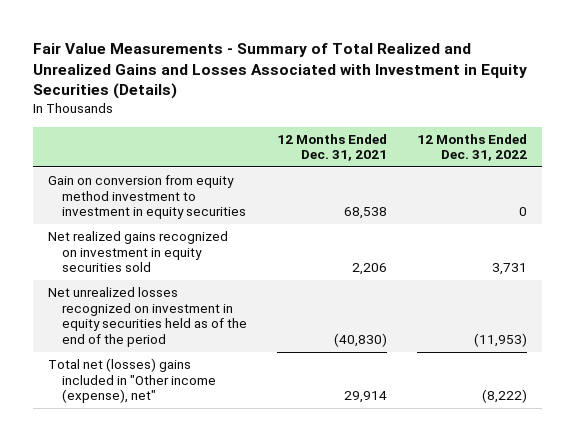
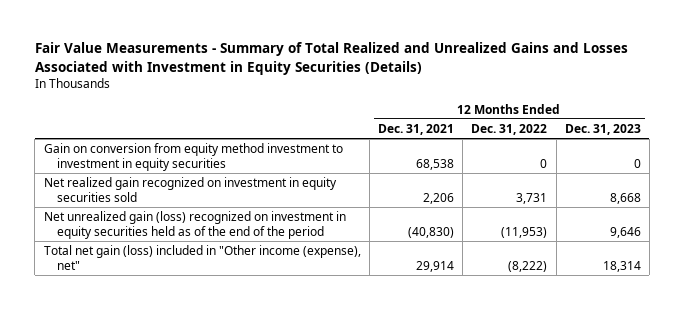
none -> [564,123,641,135] Dec. 31, 2023
[48,231,229,273] Net realized gains recognized on investment in equity securities sold -> [43,176,337,202] Net realized gain recognized on investment in equity securities sold
[48,287,247,347] Net unrealized losses recognized on investment in equity securities held as of the end of the period -> [43,210,346,239] Net unrealized gain (loss) recognized on investment in equity securities held as of the end of the period
[48,358,216,404] Total net (losses) gains included in "Other income (expense), net" -> [43,244,361,270] Total net gain (loss) included in "Other income (expense), net"

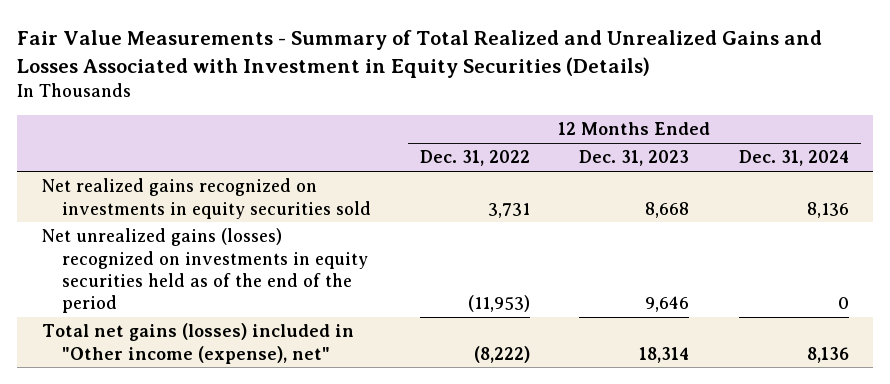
[377,123,454,135] Dec. 31, 2021 -> none
none -> [738,150,849,167] Dec. 31, 2024
[43,142,343,171] Gain on conversion from equity method investment to investment in equity securities -> none
[43,176,337,202] Net realized gain recognized on investment in equity securities sold -> [41,178,371,219] Net realized gains recognized on investments in equity securities sold
[43,210,346,239] Net unrealized gain (loss) recognized on investment in equity securities held as of the end of the period -> [41,228,368,314] Net unrealized gains (losses) recognized on investments in equity securities held as of the end of the period
[43,244,361,270] Total net gain (loss) included in "Other income (expense), net" -> [41,323,354,364] Total net gains (losses) included in "Other income (expense), net"

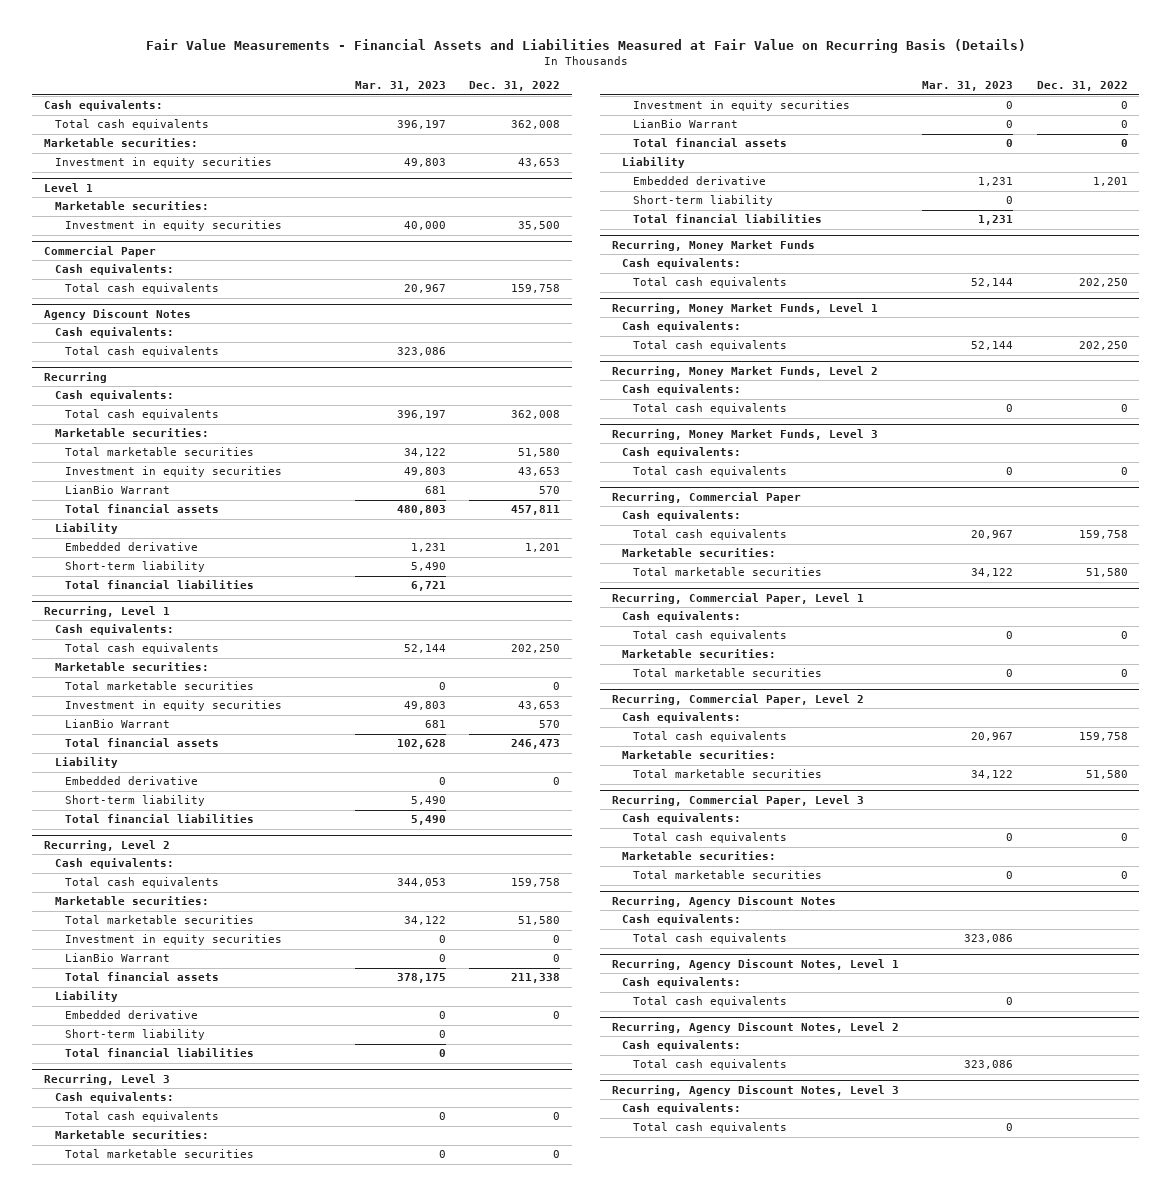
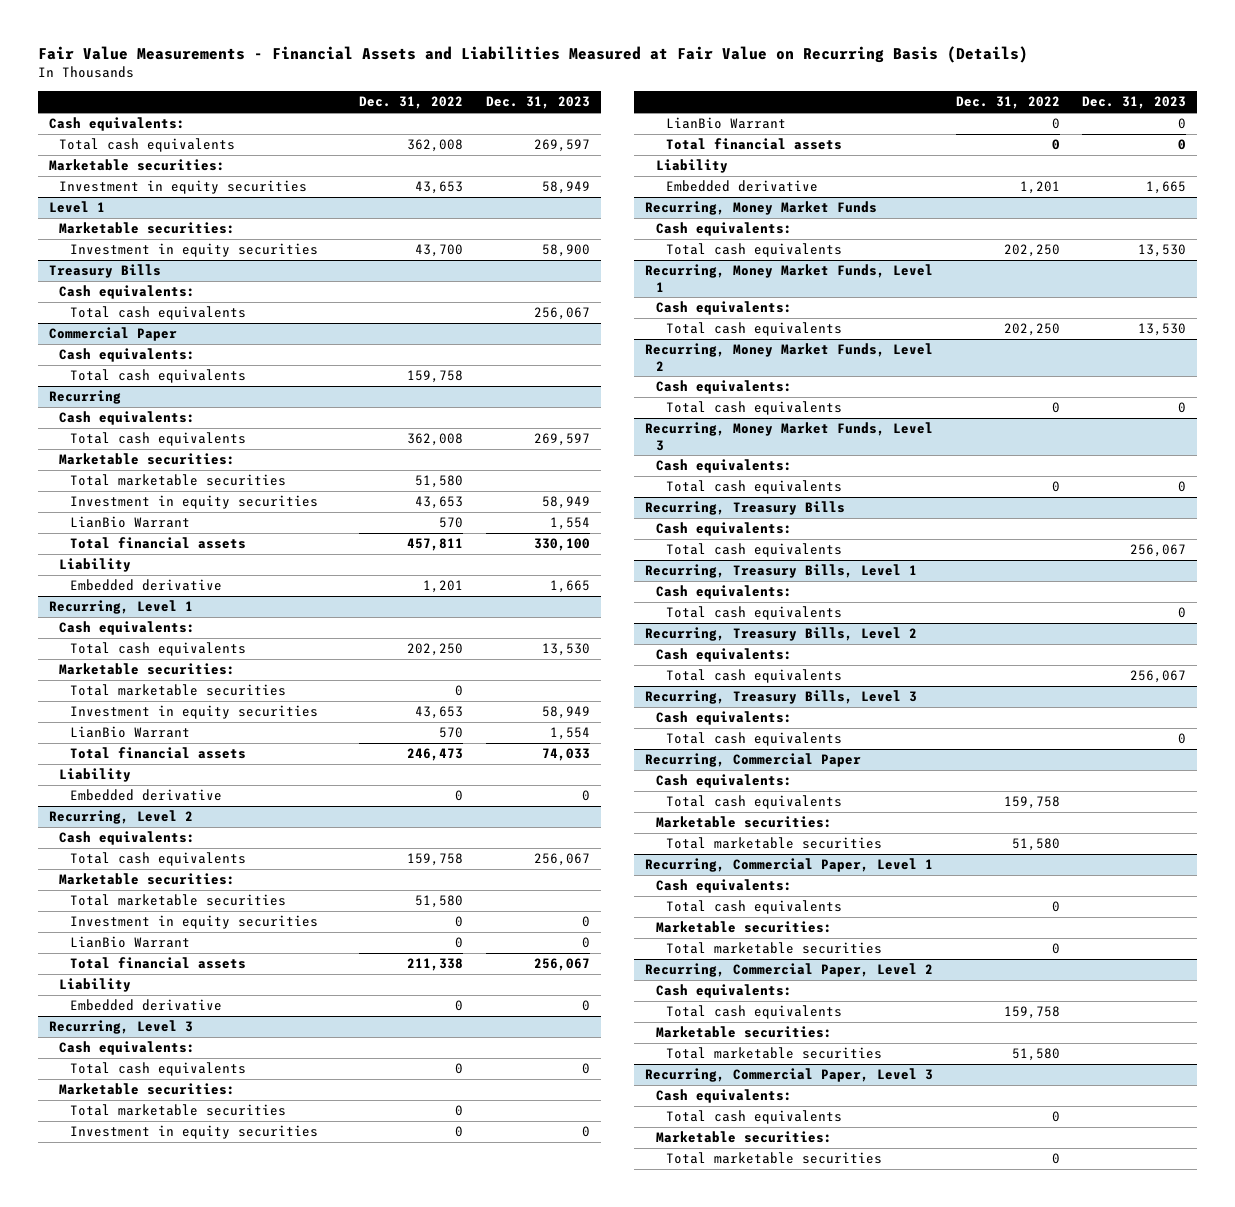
[354,81,446,92] Mar. 31, 2023 -> none
none -> [485,96,590,110] Dec. 31, 2023
[518,221,561,231] 35,500 -> [415,244,464,258] 43,700
none -> [49,264,162,279] Treasury Bills
none -> [59,285,196,300] Cash equivalents:
none -> [69,306,246,321] Total cash equivalents
[44,309,192,321] Agency Discount Notes -> none
[54,327,174,339] Cash equivalents: -> none
[65,346,220,358] Total cash equivalents -> none
[65,561,206,573] Short-term liability -> none
[65,580,255,590] Total financial liabilities -> none
[65,795,206,807] Short-term liability -> none
[65,814,255,824] Total financial liabilities -> none
[65,1029,206,1041] Short-term liability -> none
[65,1048,255,1058] Total financial liabilities -> none
[632,195,773,207] Short-term liability -> none
[632,214,822,224] Total financial liabilities -> none
none -> [645,501,846,516] Recurring, Treasury Bills
none -> [655,522,792,537] Cash equivalents:
none -> [665,543,842,558] Total cash equivalents
none -> [645,564,918,579] Recurring, Treasury Bills, Level 1
none -> [655,585,792,600] Cash equivalents:
none -> [665,606,842,621] Total cash equivalents
none -> [645,627,918,642] Recurring, Treasury Bills, Level 2
none -> [655,648,792,663] Cash equivalents:
none -> [665,669,842,684] Total cash equivalents
none -> [645,690,918,705] Recurring, Treasury Bills, Level 3
none -> [655,711,792,726] Cash equivalents:
none -> [665,732,842,747] Total cash equivalents
[611,896,836,908] Recurring, Agency Discount Notes -> none
[622,914,742,926] Cash equivalents: -> none
[632,933,787,945] Total cash equivalents -> none
[611,959,899,971] Recurring, Agency Discount Notes, Level 1 -> none
[622,977,742,989] Cash equivalents: -> none
[632,996,787,1008] Total cash equivalents -> none
[611,1022,899,1034] Recurring, Agency Discount Notes, Level 2 -> none
[622,1040,742,1052] Cash equivalents: -> none
[632,1059,787,1071] Total cash equivalents -> none
[611,1085,899,1097] Recurring, Agency Discount Notes, Level 3 -> none
[622,1103,742,1115] Cash equivalents: -> none
[632,1122,787,1134] Total cash equivalents -> none

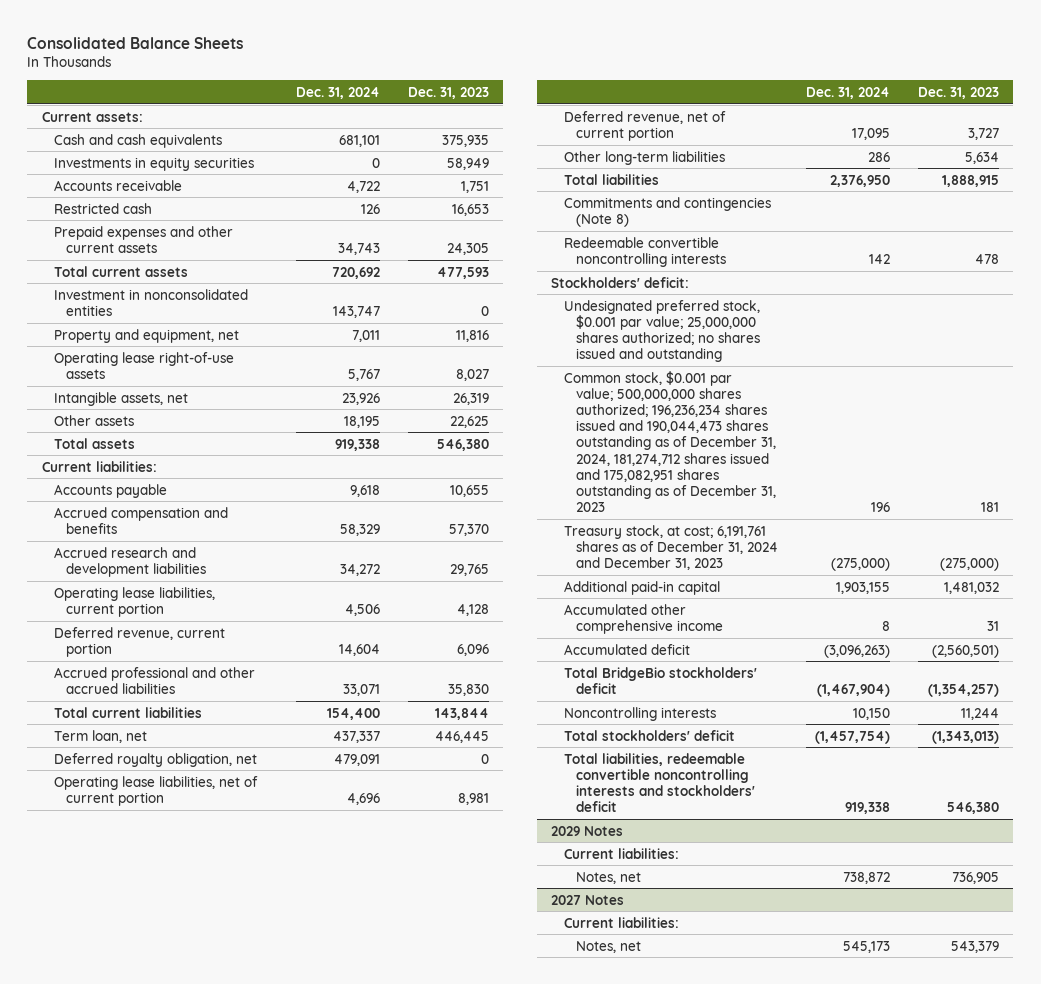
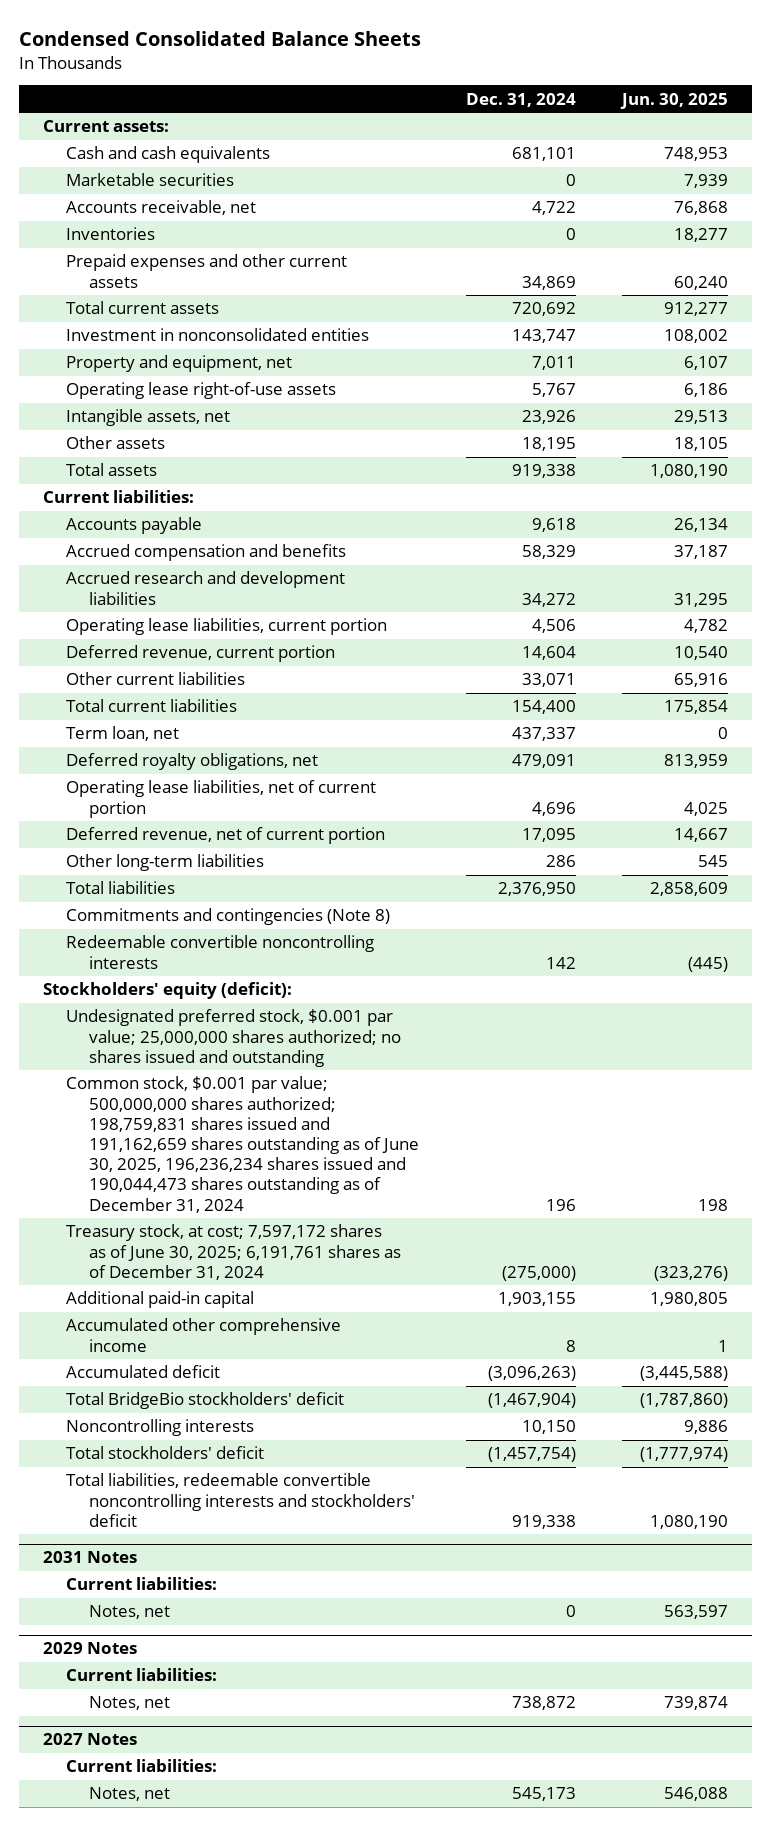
[27,36,244,49] Consolidated Balance Sheets -> [19,30,422,46] Condensed Consolidated Balance Sheets
[408,86,490,99] Dec. 31, 2023 -> none
none -> [620,92,729,109] Jun. 30, 2025
[53,156,254,171] Investments in equity securities -> none
[53,202,152,214] Restricted cash -> none
none -> [65,173,234,187] Marketable securities
[53,179,182,191] Accounts receivable -> [65,200,256,216] Accounts receivable, net
none -> [65,227,155,241] Inventories
[338,242,381,255] 34,743 -> [521,275,576,290] 34,869
[53,666,255,694] Accrued professional and other accrued liabilities -> [65,672,245,686] Other current liabilities
[53,752,257,767] Deferred royalty obligation, net -> [65,753,318,771] Deferred royalty obligations, net
[551,276,690,288] Stockholders' deficit: -> [42,982,292,1000] Stockholders' equity (deficit):
[563,370,776,513] Common stock, $0.001 par value; 500,000,000 shares authorized; 196,236,234 shares issued and 190,044,473 shares outstanding as of December 31, 2024, 181,274,712 shares issued and 175,082,951 shares outstanding as of December 31, 2023 -> [65,1076,420,1213] Common stock, $0.001 par value; 500,000,000 shares authorized; 198,759,831 shares issued and 191,162,659 shares outstanding as of June 30, 2025, 196,236,234 shares issued and 190,044,473 shares outstanding as of December 31, 2024
[563,524,778,570] Treasury stock, at cost; 6,191,761 shares as of December 31, 2024 and December 31, 2023 -> [65,1224,402,1280] Treasury stock, at cost; 7,597,172 shares as of June 30, 2025; 6,191,761 shares as of December 31, 2024
none -> [42,1551,137,1564] 2031 Notes
none -> [65,1577,217,1591] Current liabilities:
none -> [89,1605,171,1620] Notes, net

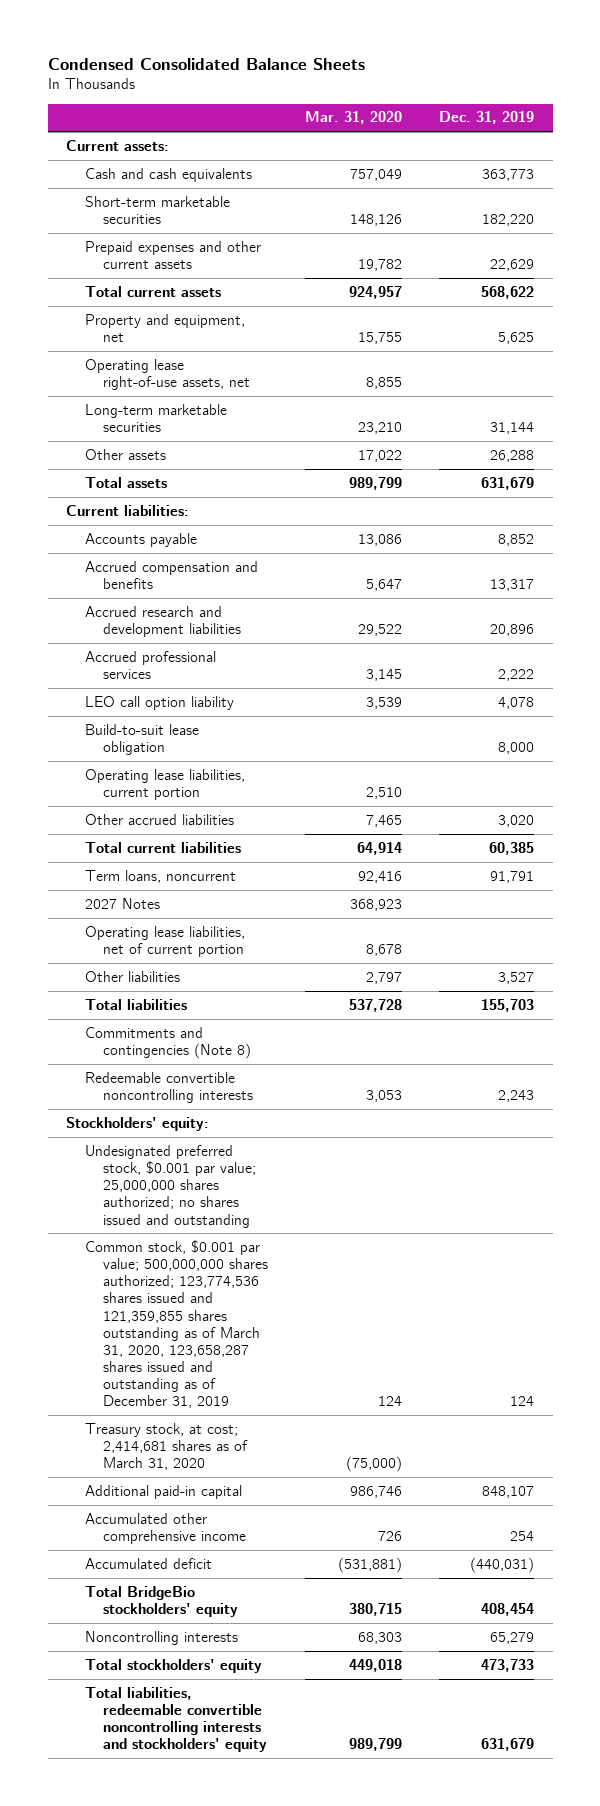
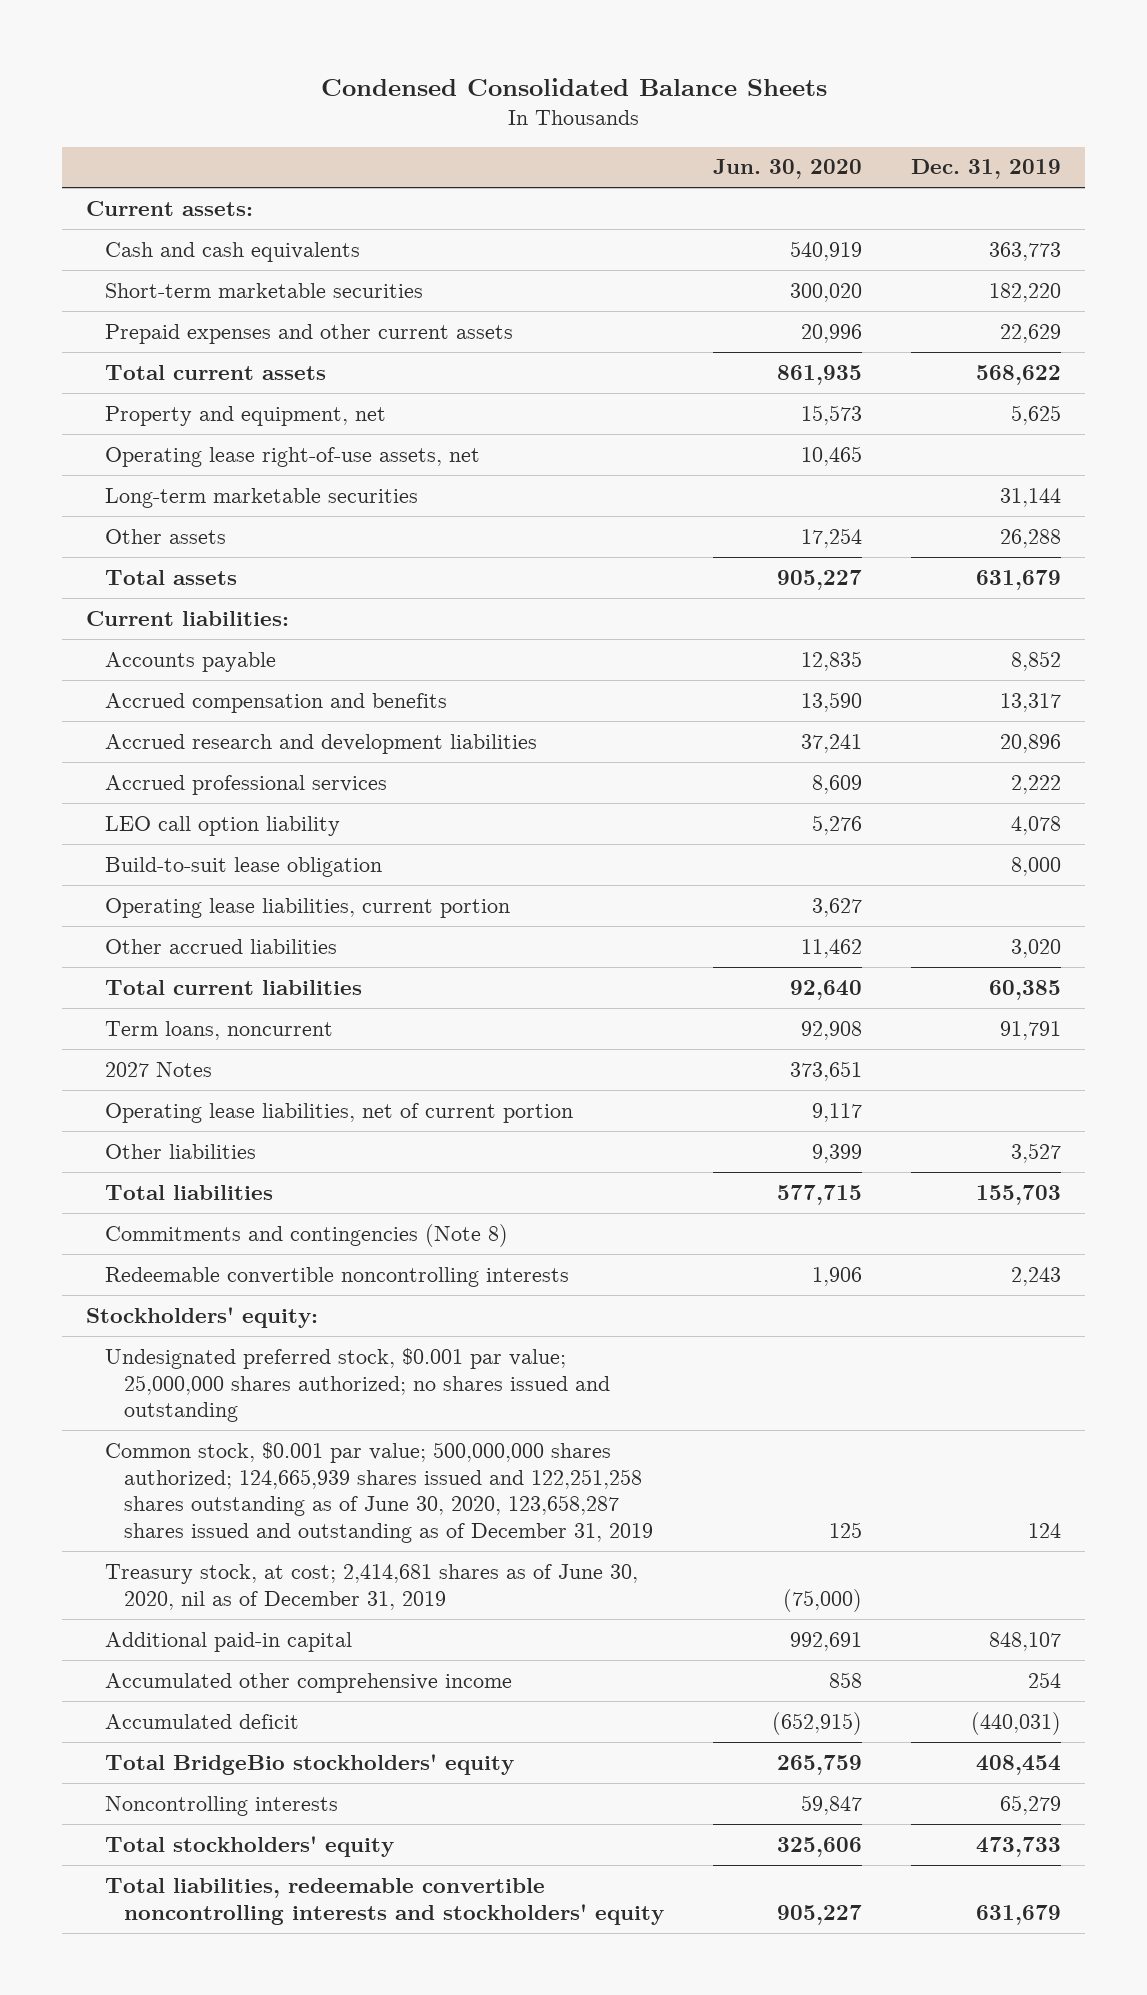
[305,111,403,125] Mar. 31, 2020 -> none
none -> [713,159,863,180] Jun. 30, 2020
[84,1239,269,1409] Common stock, $0.001 par value; 500,000,000 shares authorized; 123,774,536 shares issued and 121,359,855 shares outstanding as of March 31, 2020, 123,658,287 shares issued and outstanding as of December 31, 2019 -> [105,1441,654,1544] Common stock, $0.001 par value; 500,000,000 shares authorized; 124,665,939 shares issued and 122,251,258 shares outstanding as of June 30, 2020, 123,658,287 shares issued and outstanding as of December 31, 2019
[84,1422,249,1471] Treasury stock, at cost; 2,414,681 shares as of March 31, 2020 -> [105,1563,639,1610] Treasury stock, at cost; 2,414,681 shares as of June 30, 2020, nil as of December 31, 2019

